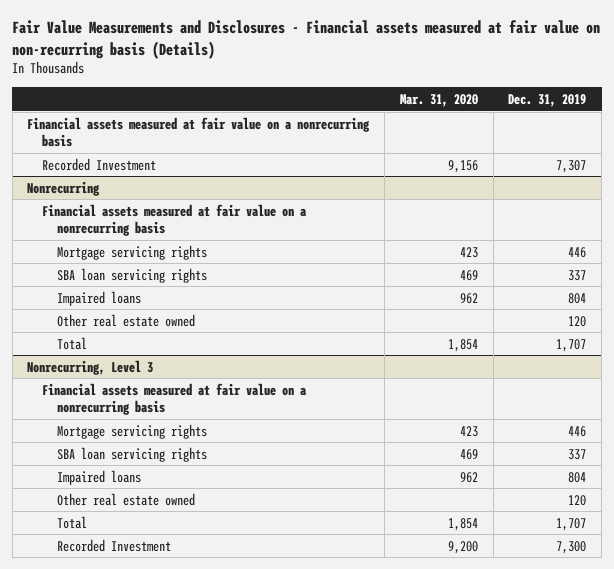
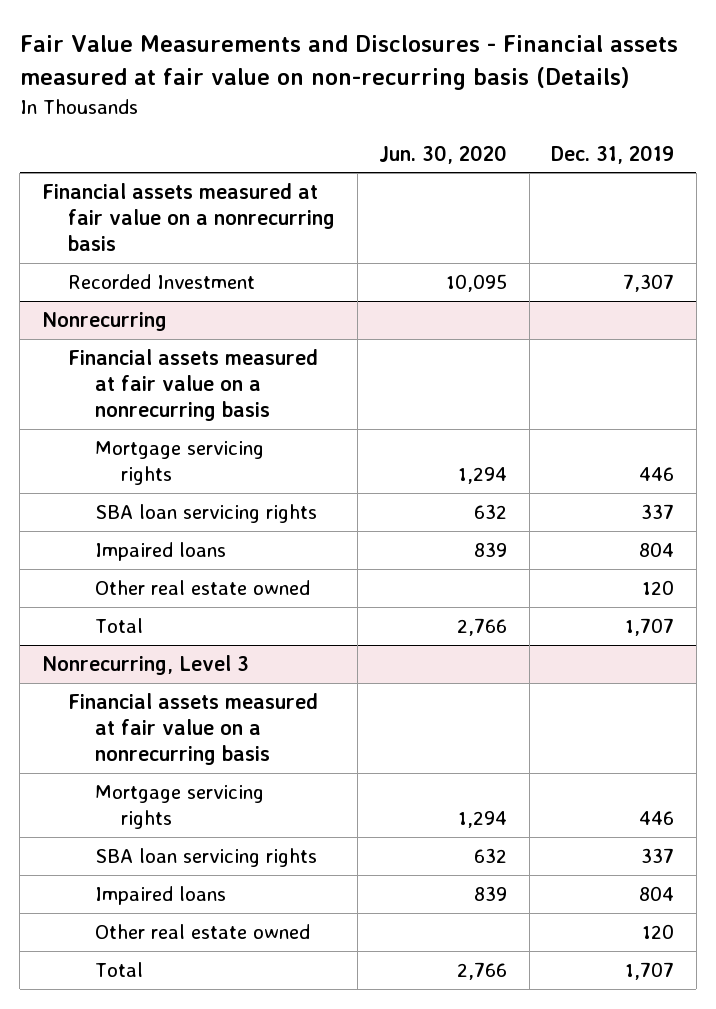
[399,93,478,107] Mar. 31, 2020 -> none
none -> [379,144,508,164] Jun. 30, 2020
[57,538,172,552] Recorded Investment -> none

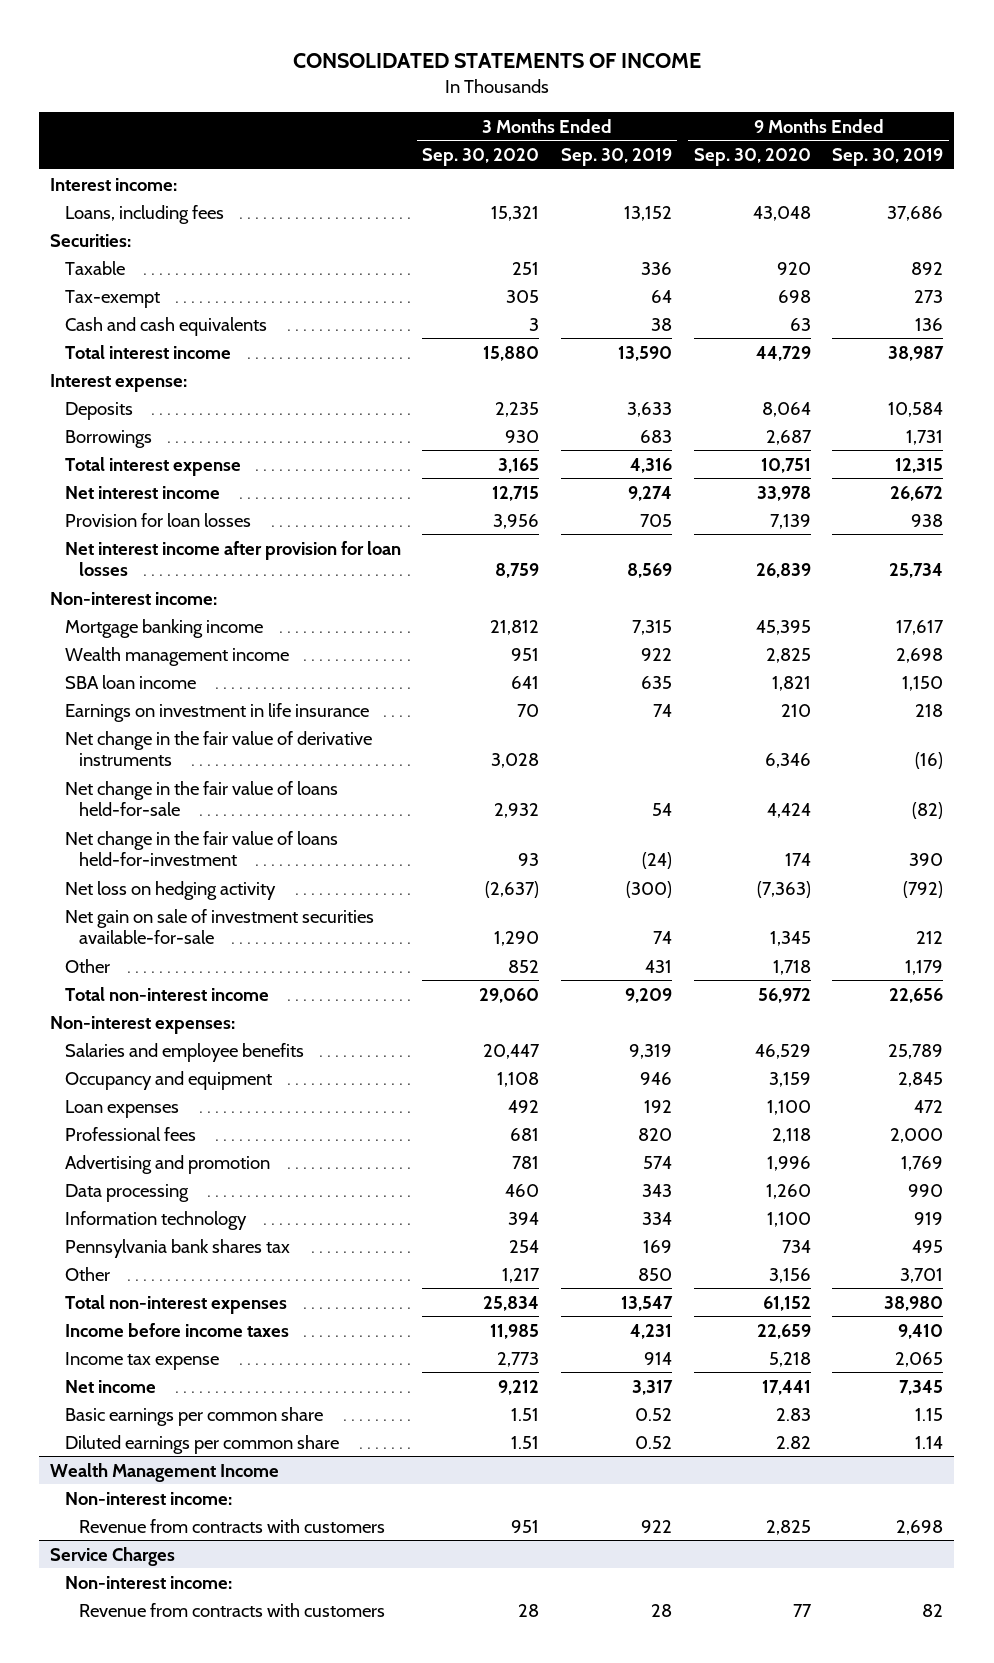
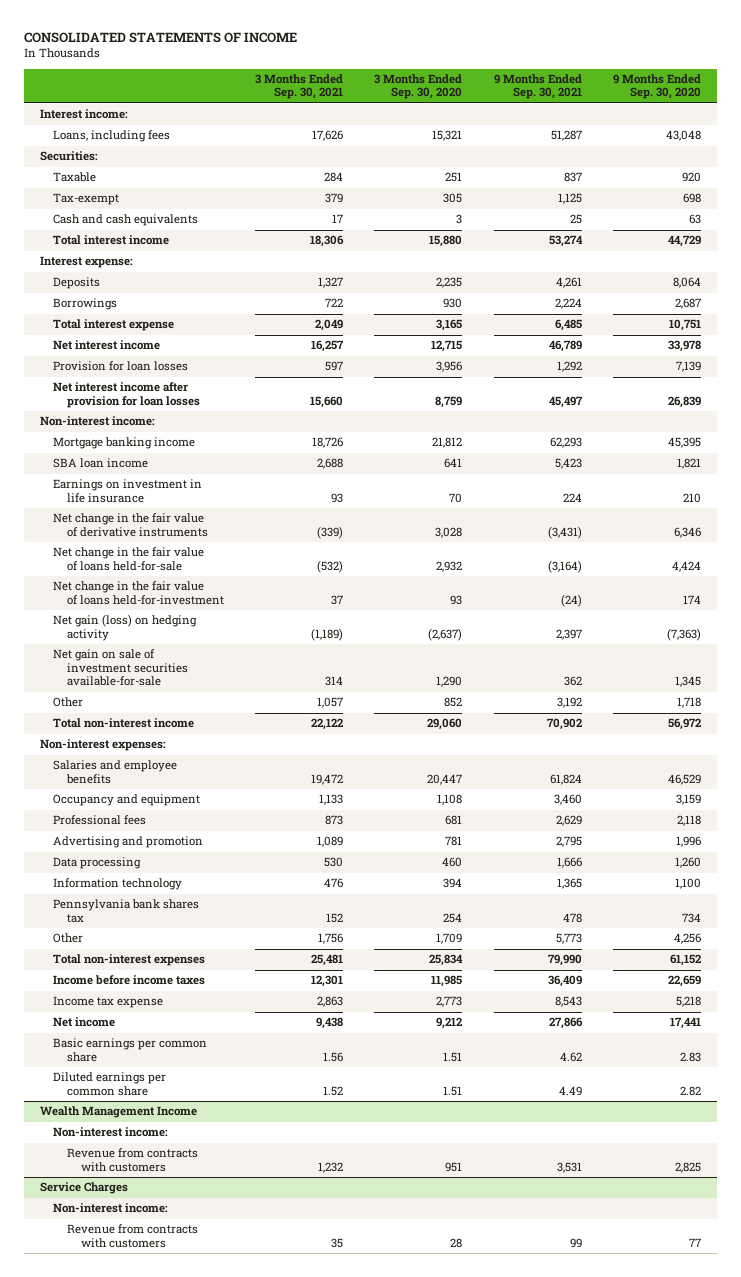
[561,148,673,167] Sep. 30, 2019 -> none
[832,148,944,167] Sep. 30, 2019 -> none
none -> [255,74,344,100] 3 Months Ended Sep. 30, 2021
none -> [493,74,582,100] 9 Months Ended Sep. 30, 2021
[64,646,289,666] Wealth management income -> none
[64,880,276,900] Net loss on hedging activity -> [53,614,198,641] Net gain (loss) on hedging activity
[64,1099,179,1118] Loan expenses -> none
[502,1267,541,1283] 1,217 -> [436,933,463,945] 1,709
[768,1267,811,1283] 3,156 -> [673,933,701,945] 4,256

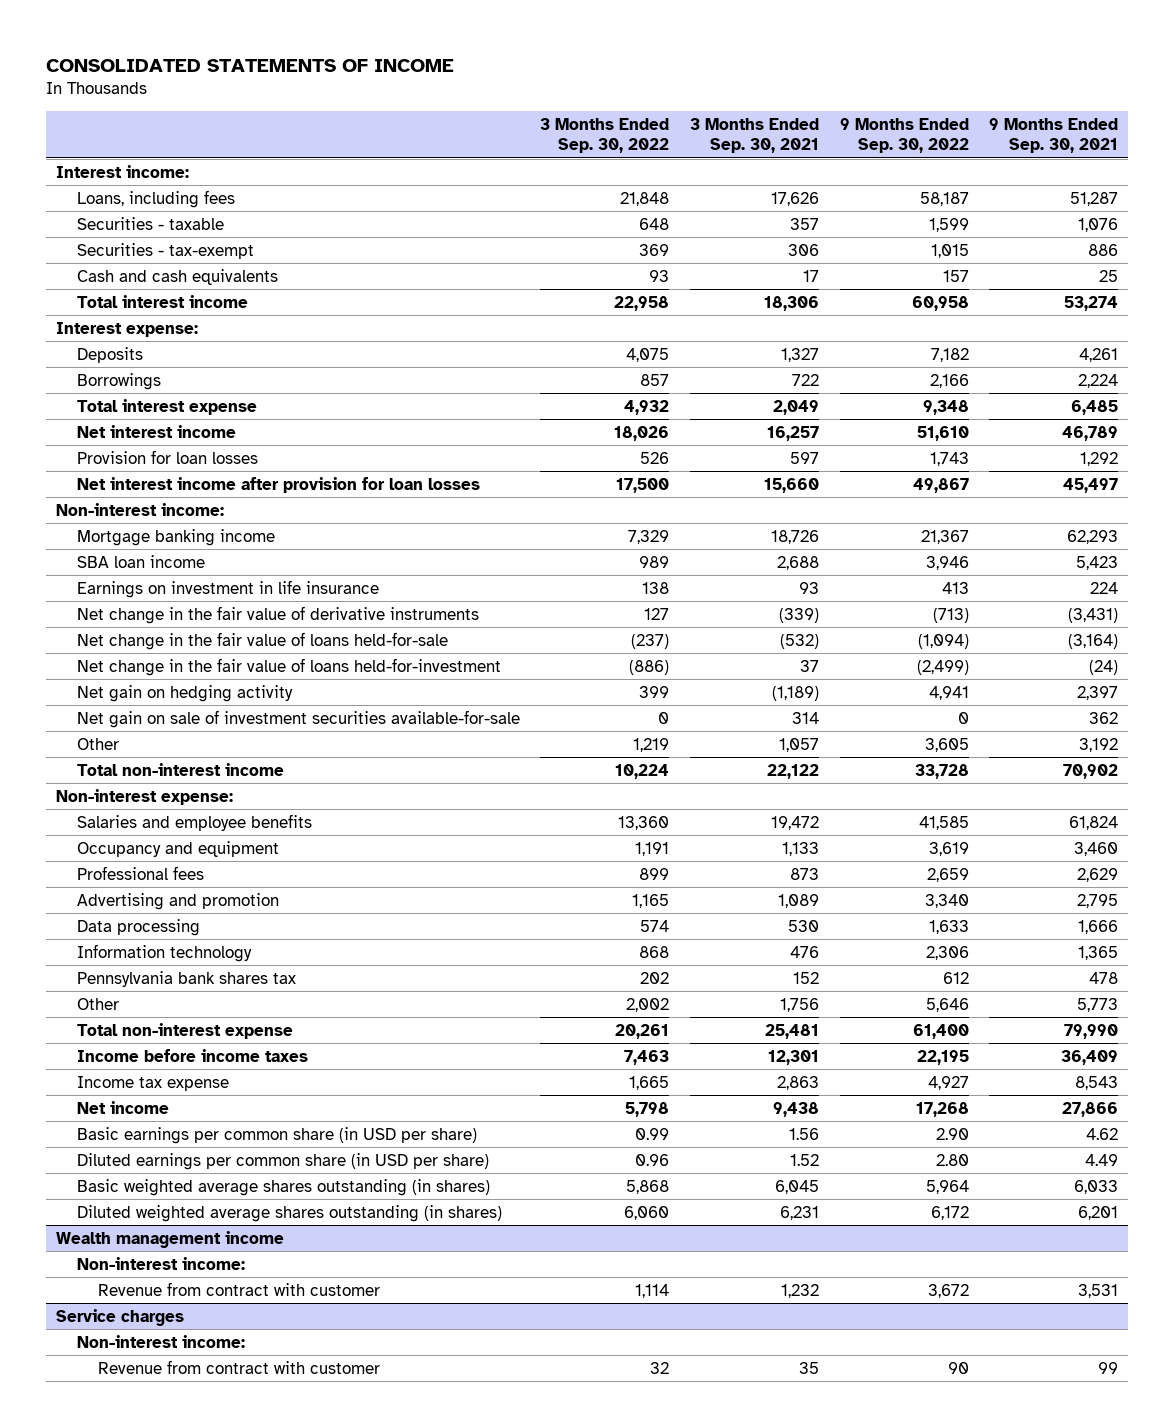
[374,74,463,100] 3 Months Ended Sep. 30, 2020 -> none
[612,74,701,100] 9 Months Ended Sep. 30, 2020 -> none
none -> [540,117,670,154] 3 Months Ended Sep. 30, 2022
none -> [839,117,969,154] 9 Months Ended Sep. 30, 2022
[39,151,98,162] Securities: -> none
[53,172,97,183] Taxable -> [76,216,224,230] Securities - taxable
[324,172,344,183] 284 -> [789,217,819,230] 357
[563,172,582,183] 837 -> [1078,217,1119,232] 1,076
[53,193,120,206] Tax-exempt -> [76,242,254,259] Securities - tax-exempt
[325,193,344,204] 379 -> [787,243,819,256] 306
[557,193,582,205] 1,125 -> [1088,243,1119,256] 886
[53,614,198,641] Net gain (loss) on hedging activity -> [76,684,293,702] Net gain on hedging activity
[39,739,166,752] Non-interest expenses: -> [55,788,233,805] Non-interest expense:
[53,954,206,967] Total non-interest expenses -> [76,1022,293,1039] Total non-interest expense
[53,1038,208,1062] Basic earnings per common share -> [76,1126,477,1144] Basic earnings per common share (in USD per share)
[53,1072,167,1096] Diluted earnings per common share -> [76,1152,489,1170] Diluted earnings per common share (in USD per share)
none -> [76,1178,490,1196] Basic weighted average shares outstanding (in shares)
none -> [76,1204,502,1222] Diluted weighted average shares outstanding (in shares)
[39,1106,197,1119] Wealth Management Income -> [55,1230,284,1248] Wealth management income
[67,1148,199,1172] Revenue from contracts with customers -> [97,1281,380,1296] Revenue from contract with customer
[39,1182,128,1195] Service Charges -> [55,1308,184,1326] Service charges
[67,1224,199,1248] Revenue from contracts with customers -> [97,1359,380,1374] Revenue from contract with customer

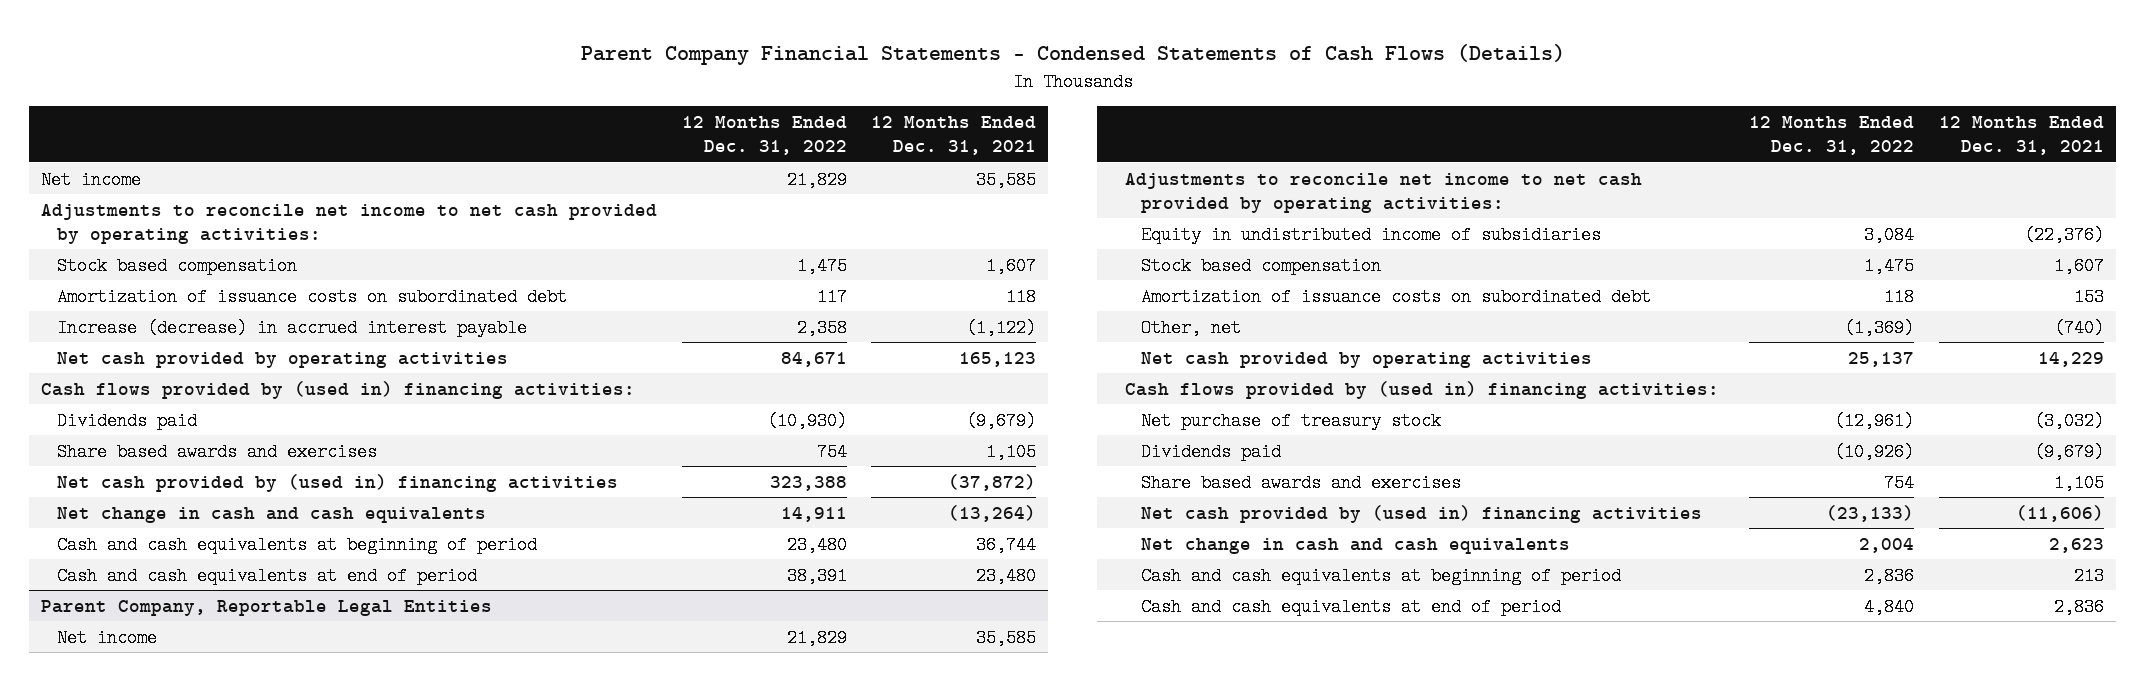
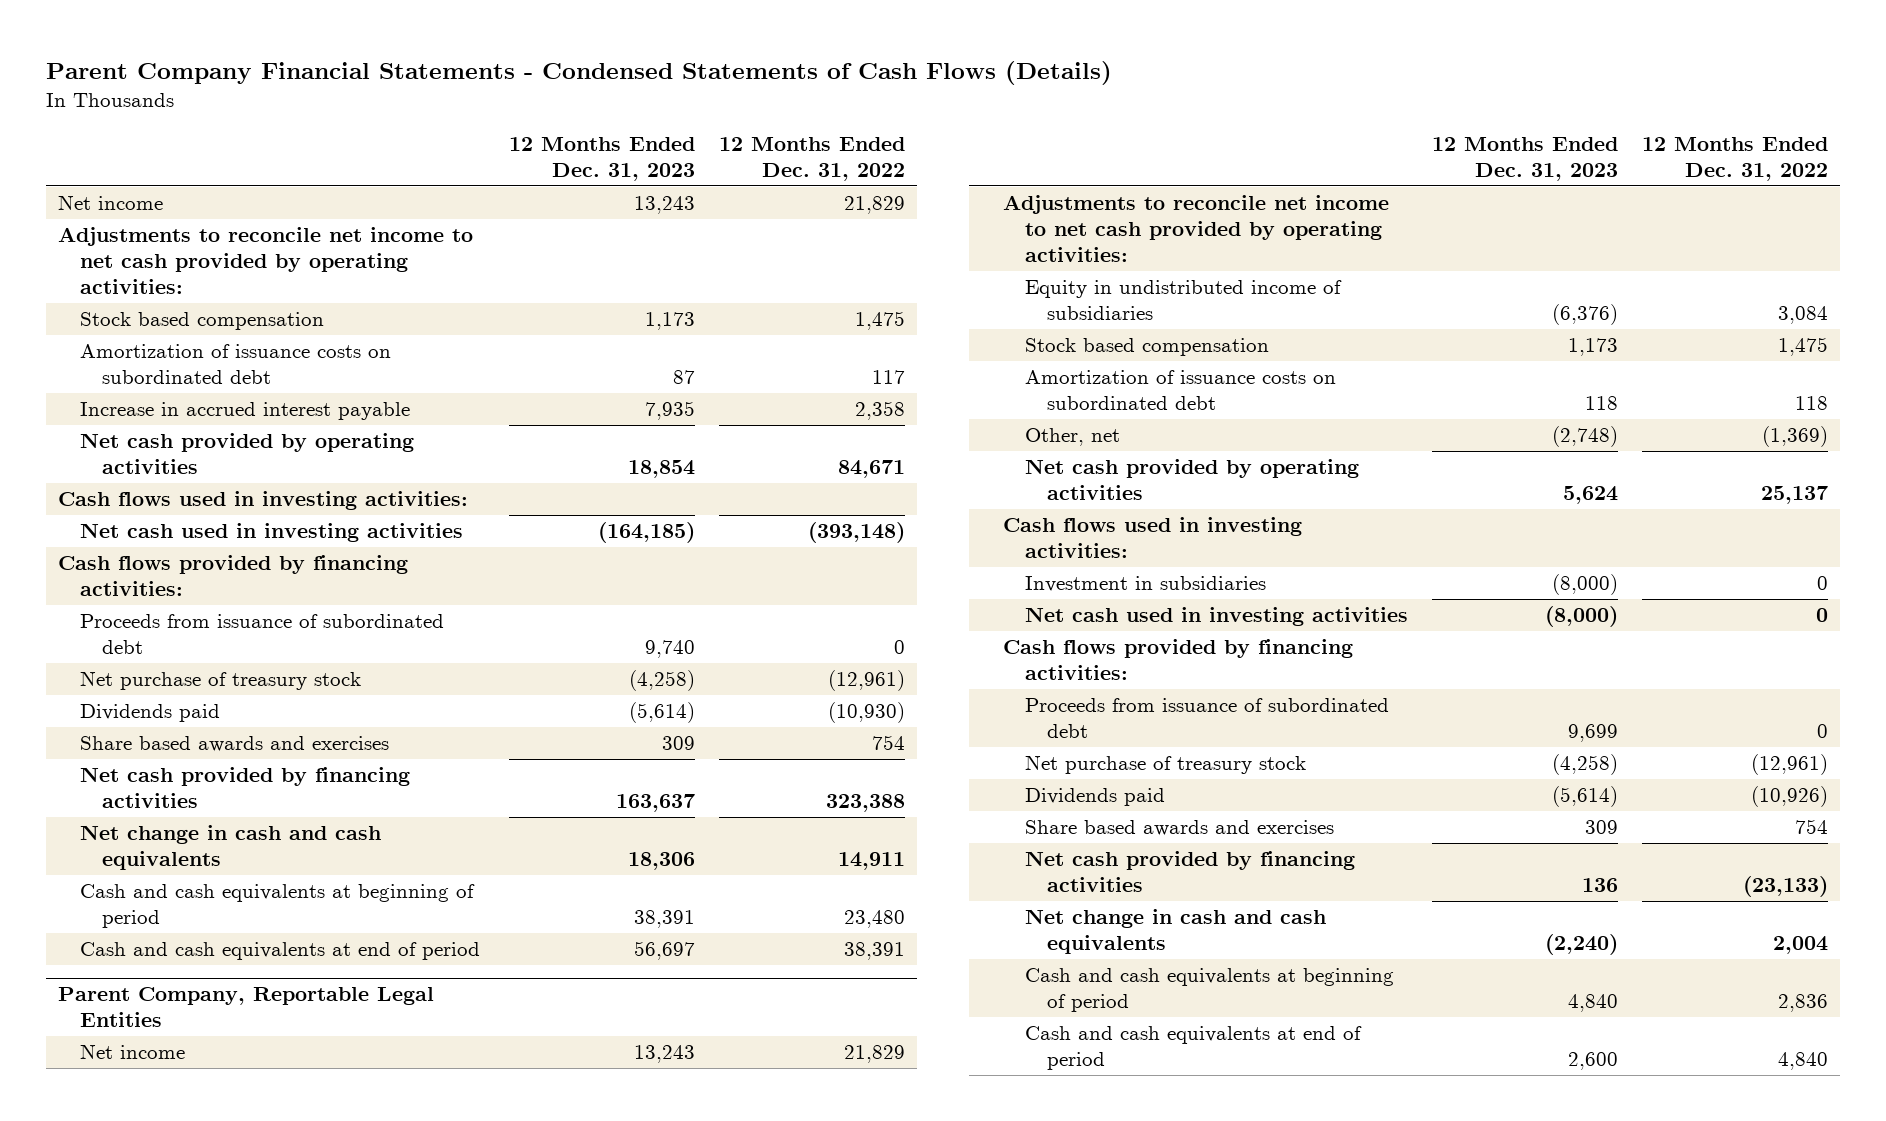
[870,115,1036,156] 12 Months Ended Dec. 31, 2021 -> none
none -> [509,136,696,182] 12 Months Ended Dec. 31, 2023
[57,318,528,337] Increase (decrease) in accrued interest payable -> [80,402,411,421] Increase in accrued interest payable
none -> [58,491,469,511] Cash flows used in investing activities:
none -> [80,523,464,543] Net cash used in investing activities
[41,380,636,399] Cash flows provided by (used in) financing activities: -> [58,555,409,597] Cash flows provided by financing activities:
none -> [80,614,445,655] Proceeds from issuance of subordinated debt
none -> [80,671,362,691] Net purchase of treasury stock
[57,473,619,492] Net cash provided by (used in) financing activities -> [80,767,411,809] Net cash provided by financing activities
none -> [1003,517,1303,559] Cash flows used in investing activities:
none -> [1025,576,1267,593] Investment in subsidiaries
none -> [1025,607,1409,627] Net cash used in investing activities
[1125,380,1720,399] Cash flows provided by (used in) financing activities: -> [1003,639,1354,681] Cash flows provided by financing activities:
none -> [1025,698,1390,739] Proceeds from issuance of subordinated debt
[1141,504,1703,523] Net cash provided by (used in) financing activities -> [1025,851,1356,893] Net cash provided by financing activities

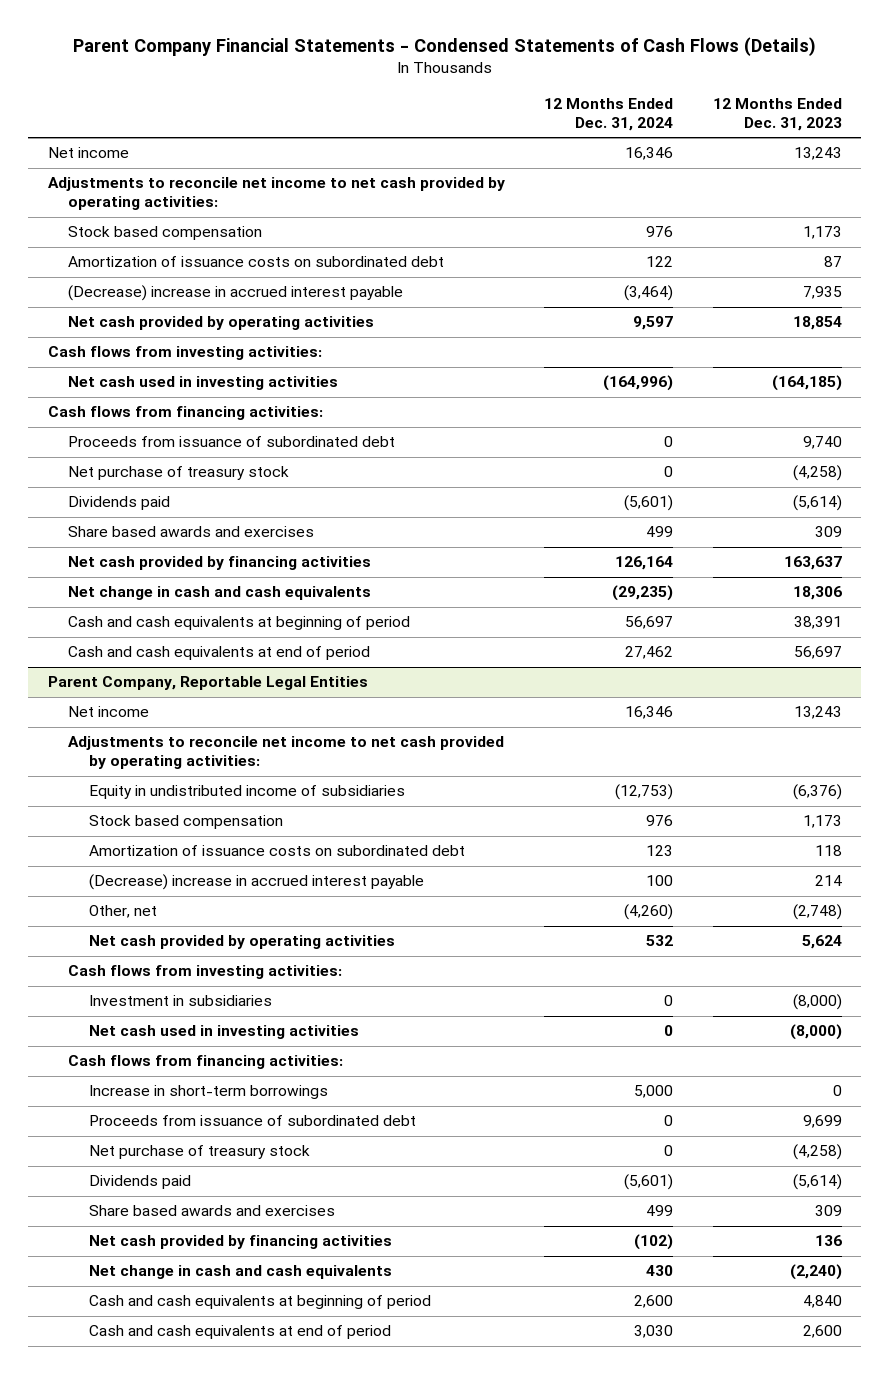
[719,136,906,182] 12 Months Ended Dec. 31, 2022 -> none
none -> [544,98,674,132] 12 Months Ended Dec. 31, 2024
[80,402,411,421] Increase in accrued interest payable -> [68,285,404,302] (Decrease) increase in accrued interest payable
[58,491,469,511] Cash flows used in investing activities: -> [47,346,322,361] Cash flows from investing activities:
[58,555,409,597] Cash flows provided by financing activities: -> [47,406,323,421] Cash flows from financing activities:
none -> [88,874,424,891] (Decrease) increase in accrued interest payable
[1003,517,1303,559] Cash flows used in investing activities: -> [68,965,343,980] Cash flows from investing activities:
[1003,639,1354,681] Cash flows provided by financing activities: -> [68,1055,344,1070] Cash flows from financing activities:
none -> [88,1085,328,1100] Increase in short-term borrowings

